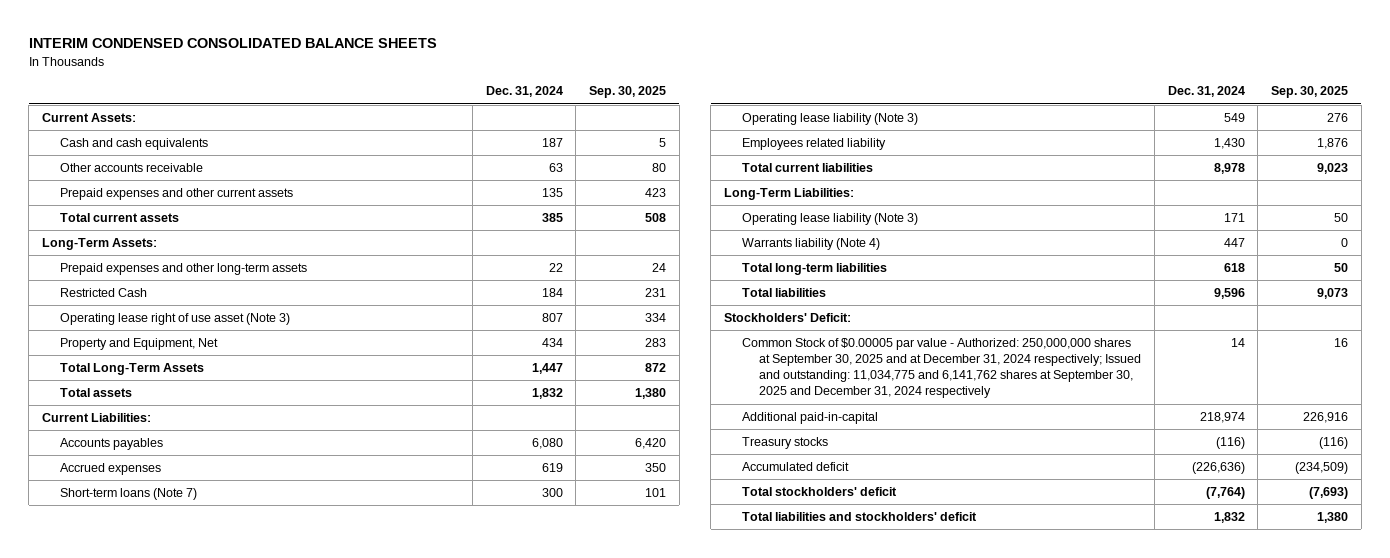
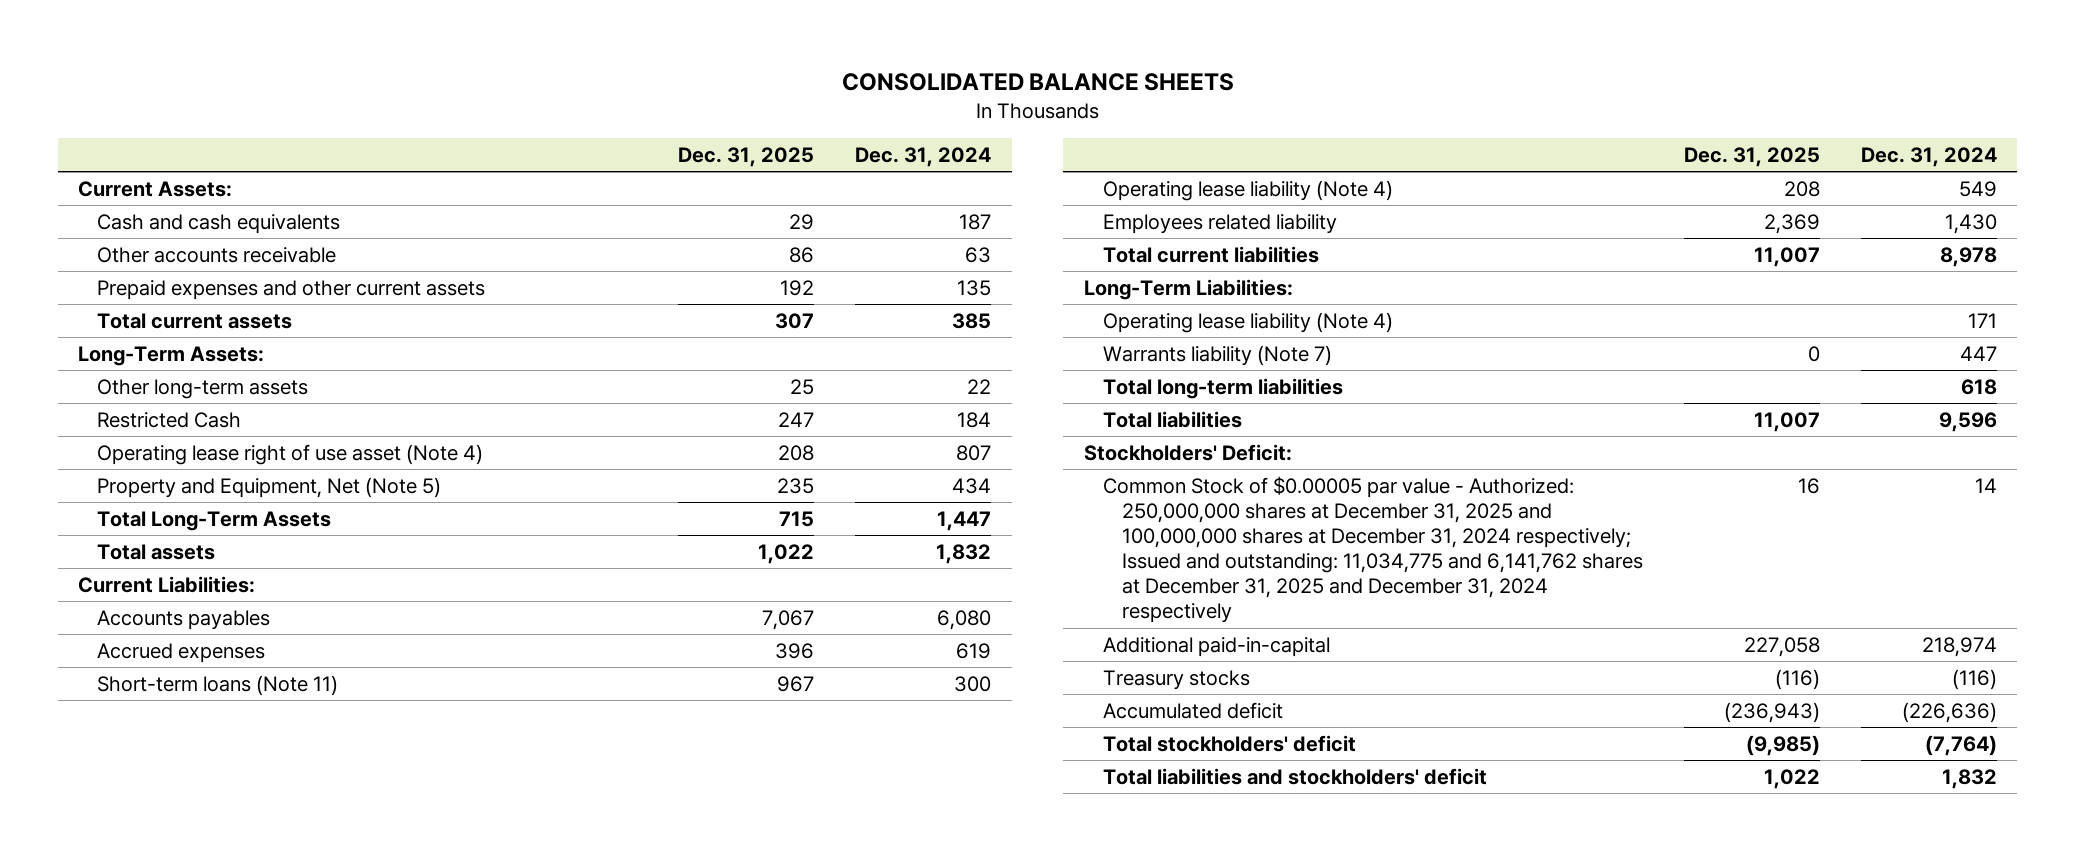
[28,38,437,49] INTERIM CONDENSED CONSOLIDATED BALANCE SHEETS -> [841,72,1234,91] CONSOLIDATED BALANCE SHEETS
[588,86,666,99] Sep. 30, 2025 -> none
none -> [678,147,815,168] Dec. 31, 2025
[59,263,307,276] Prepaid expenses and other long-term assets -> [97,378,309,399] Other long-term assets
[59,313,290,326] Operating lease right of use asset (Note 3) -> [97,443,484,465] Operating lease right of use asset (Note 4)
[59,338,218,351] Property and Equipment, Net -> [97,476,442,498] Property and Equipment, Net (Note 5)
[59,488,197,501] Short-term loans (Note 7) -> [97,674,339,696] Short-term loans (Note 11)
[741,113,918,126] Operating lease liability (Note 3) -> [1102,179,1393,201] Operating lease liability (Note 4)
[741,213,918,226] Operating lease liability (Note 3) -> [1102,311,1393,333] Operating lease liability (Note 4)
[741,238,880,251] Warrants liability (Note 4) -> [1102,344,1332,366] Warrants liability (Note 7)
[741,338,1142,399] Common Stock of $0.00005 par value - Authorized: 250,000,000 shares at September 30, 2025 and at December 31, 2024 respectively; Issued and outstanding: 11,034,775 and 6,141,762 shares at September 30, 2025 and December 31, 2024 respectively -> [1102,475,1643,624] Common Stock of $0.00005 par value - Authorized: 250,000,000 shares at December 31, 2025 and 100,000,000 shares at December 31, 2024 respectively; Issued and outstanding: 11,034,775 and 6,141,762 shares at December 31, 2025 and December 31, 2024 respectively

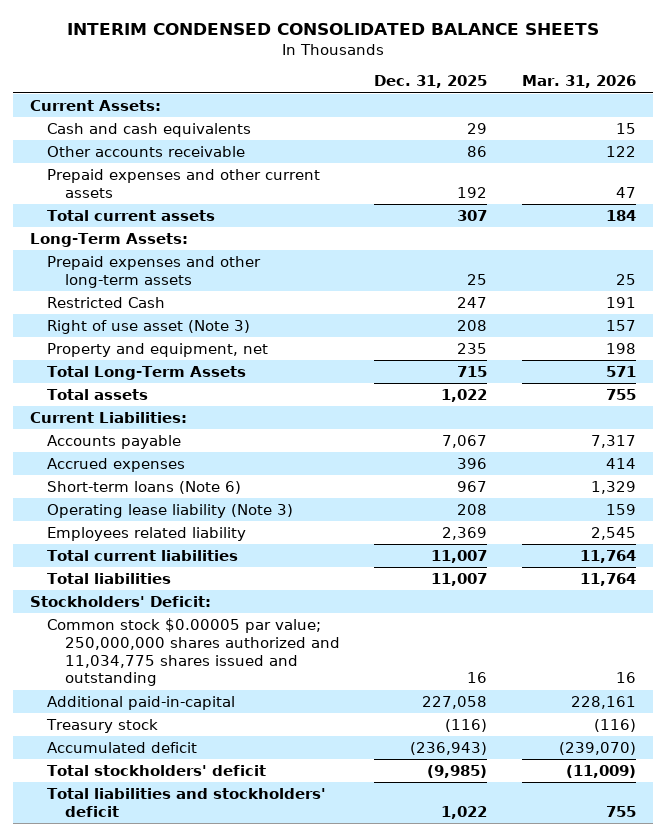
[841,72,1234,91] CONSOLIDATED BALANCE SHEETS -> [67,23,600,36] INTERIM CONDENSED CONSOLIDATED BALANCE SHEETS
[855,147,992,168] Dec. 31, 2024 -> none
none -> [521,75,636,89] Mar. 31, 2026
[97,378,309,399] Other long-term assets -> [47,255,262,288] Prepaid expenses and other long-term assets
[97,443,484,465] Operating lease right of use asset (Note 4) -> [47,319,251,334] Right of use asset (Note 3)
[97,476,442,498] Property and Equipment, Net (Note 5) -> [47,342,269,357] Property and equipment, net
[97,609,271,630] Accounts payables -> [47,434,182,449] Accounts payable
[97,674,339,696] Short-term loans (Note 11) -> [47,480,242,494] Short-term loans (Note 6)
[1102,179,1393,201] Operating lease liability (Note 4) -> [47,503,294,518] Operating lease liability (Note 3)
[1083,278,1293,300] Long-Term Liabilities: -> none
[1102,311,1393,333] Operating lease liability (Note 4) -> none
[1102,344,1332,366] Warrants liability (Note 7) -> none
[1102,377,1343,399] Total long-term liabilities -> none
[1102,475,1643,624] Common Stock of $0.00005 par value - Authorized: 250,000,000 shares at December 31, 2025 and 100,000,000 shares at December 31, 2024 respectively; Issued and outstanding: 11,034,775 and 6,141,762 shares at December 31, 2025 and December 31, 2024 respectively -> [47,617,340,687] Common stock $0.00005 par value; 250,000,000 shares authorized and 11,034,775 shares issued and outstanding
[1102,669,1250,690] Treasury stocks -> [46,718,159,733] Treasury stock

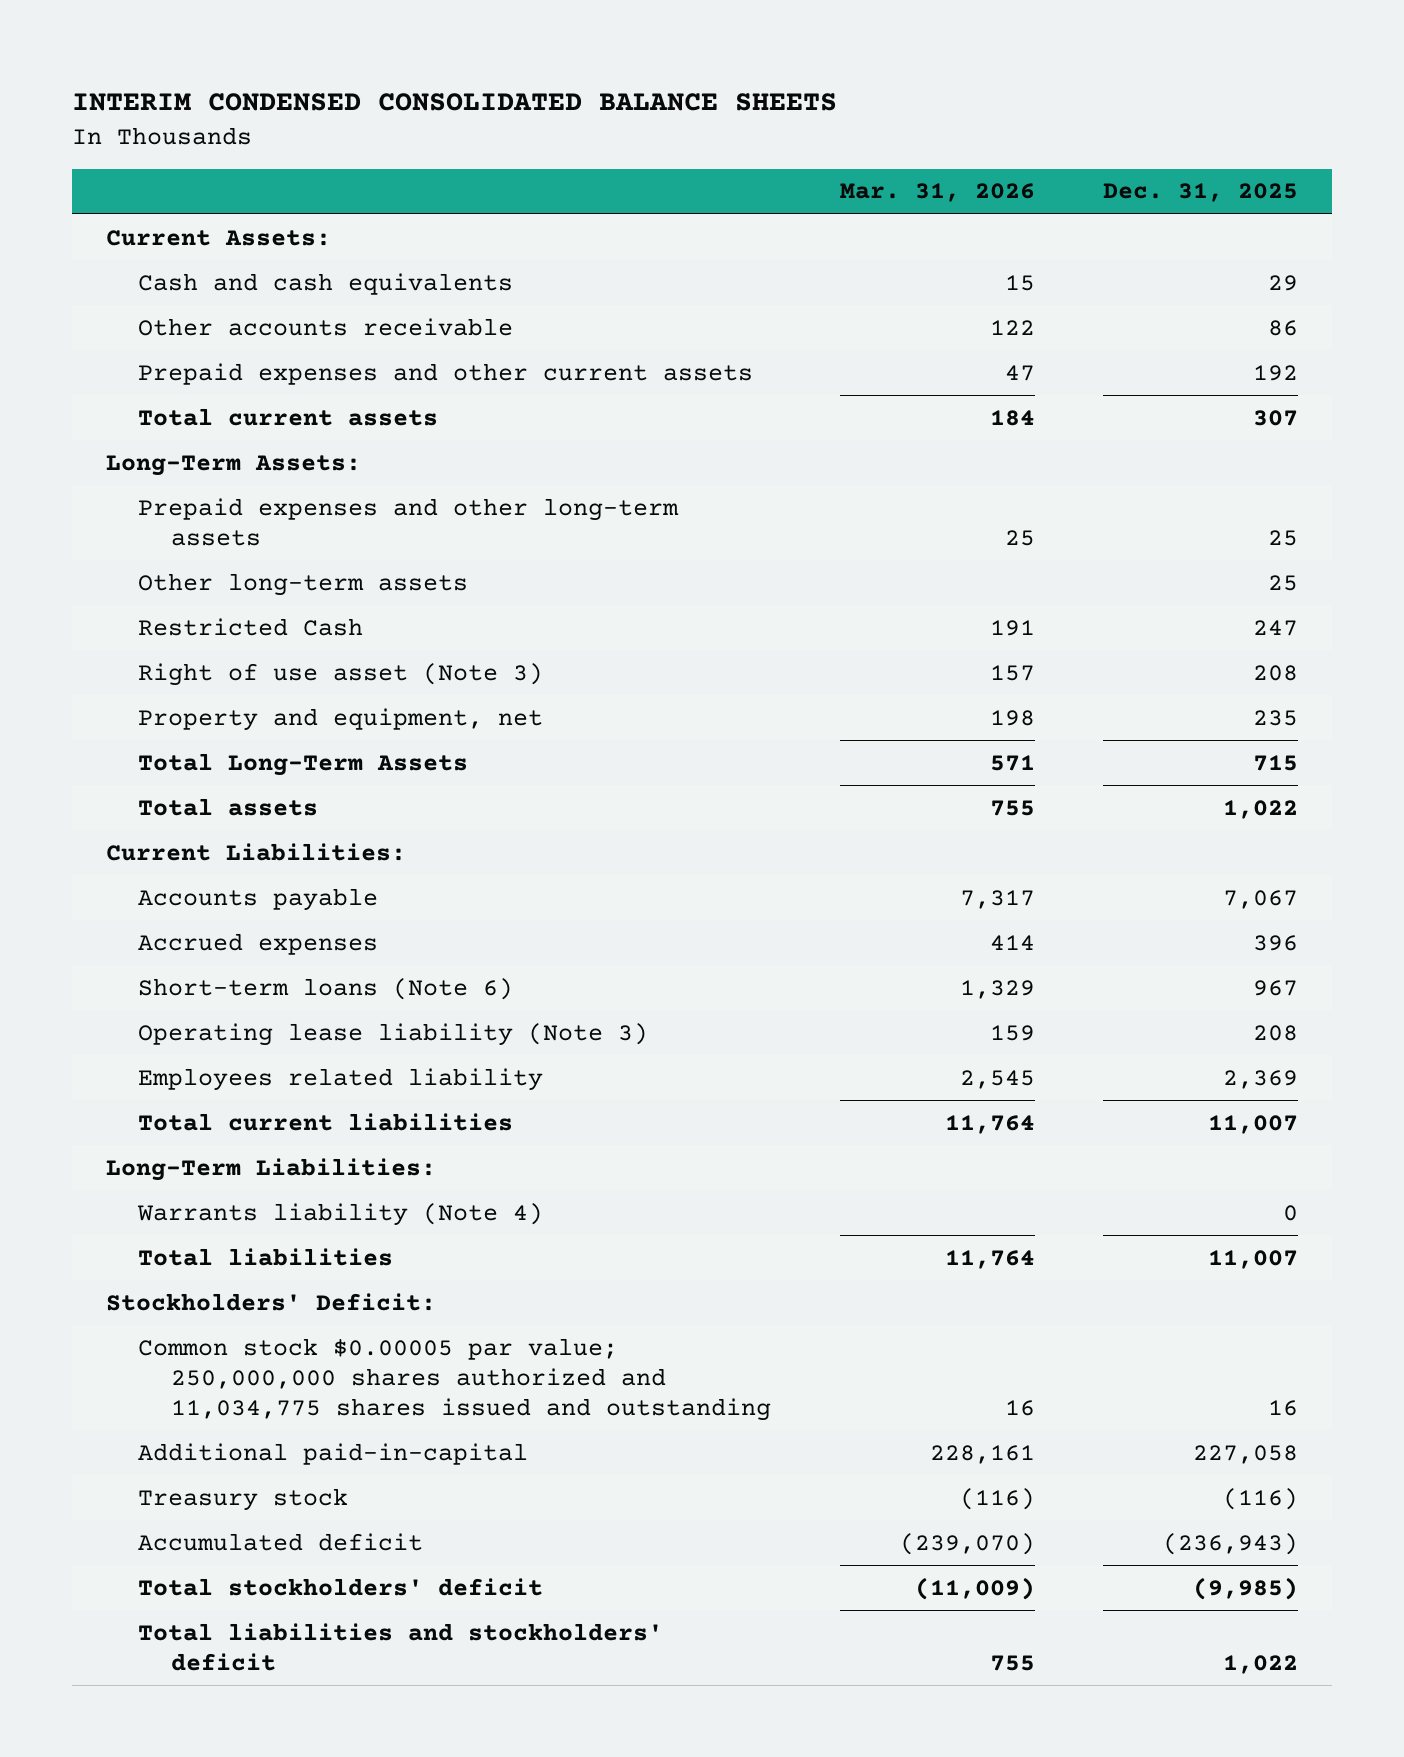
none -> [138,572,469,596] Other long-term assets
none -> [105,1157,436,1181] Long-Term Liabilities:
none -> [137,1202,544,1226] Warrants liability (Note 4)

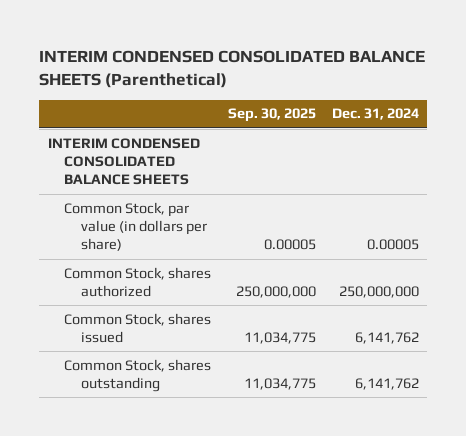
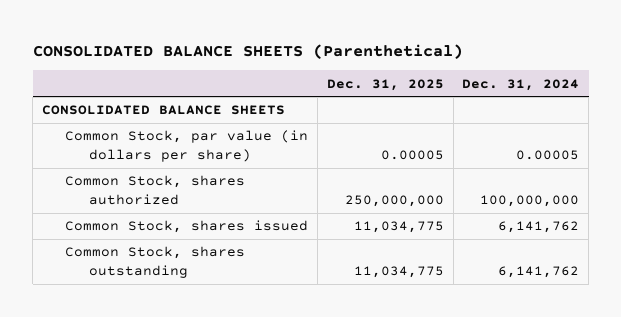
[39,50,426,88] INTERIM CONDENSED CONSOLIDATED BALANCE SHEETS (Parenthetical) -> [32,43,463,59] CONSOLIDATED BALANCE SHEETS (Parenthetical)
[227,108,316,123] Sep. 30, 2025 -> none
none -> [326,78,444,91] Dec. 31, 2025
[47,137,200,186] INTERIM CONDENSED CONSOLIDATED BALANCE SHEETS -> [41,105,285,116] CONSOLIDATED BALANCE SHEETS
[338,286,419,299] 250,000,000 -> [480,195,580,208] 100,000,000

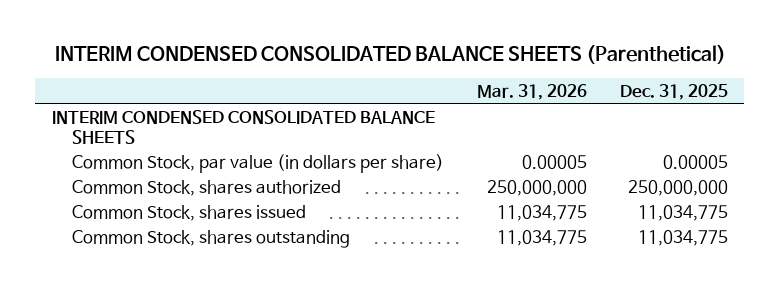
[32,43,463,59] CONSOLIDATED BALANCE SHEETS (Parenthetical) -> [54,45,726,65] INTERIM CONDENSED CONSOLIDATED BALANCE SHEETS (Parenthetical)
[462,78,580,91] Dec. 31, 2024 -> none
none -> [476,83,587,100] Mar. 31, 2026
[41,105,285,116] CONSOLIDATED BALANCE SHEETS -> [51,109,435,144] INTERIM CONDENSED CONSOLIDATED BALANCE SHEETS

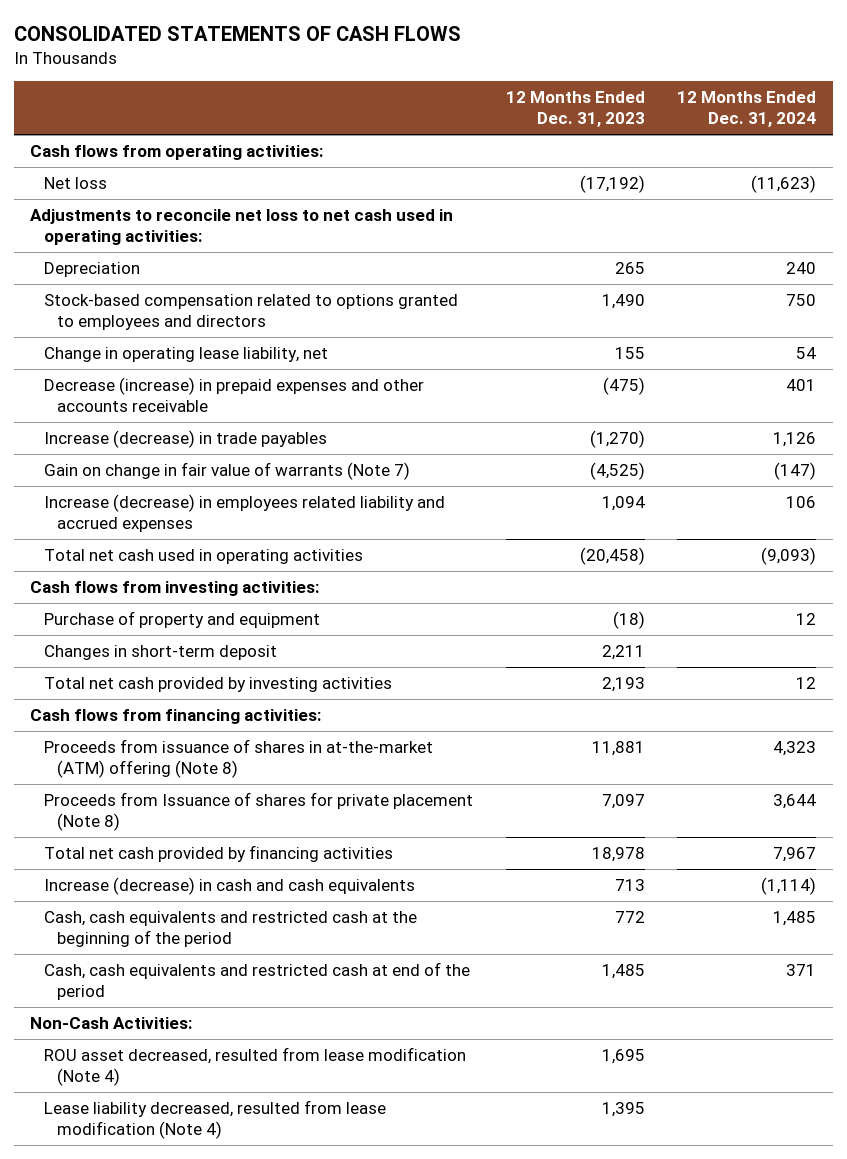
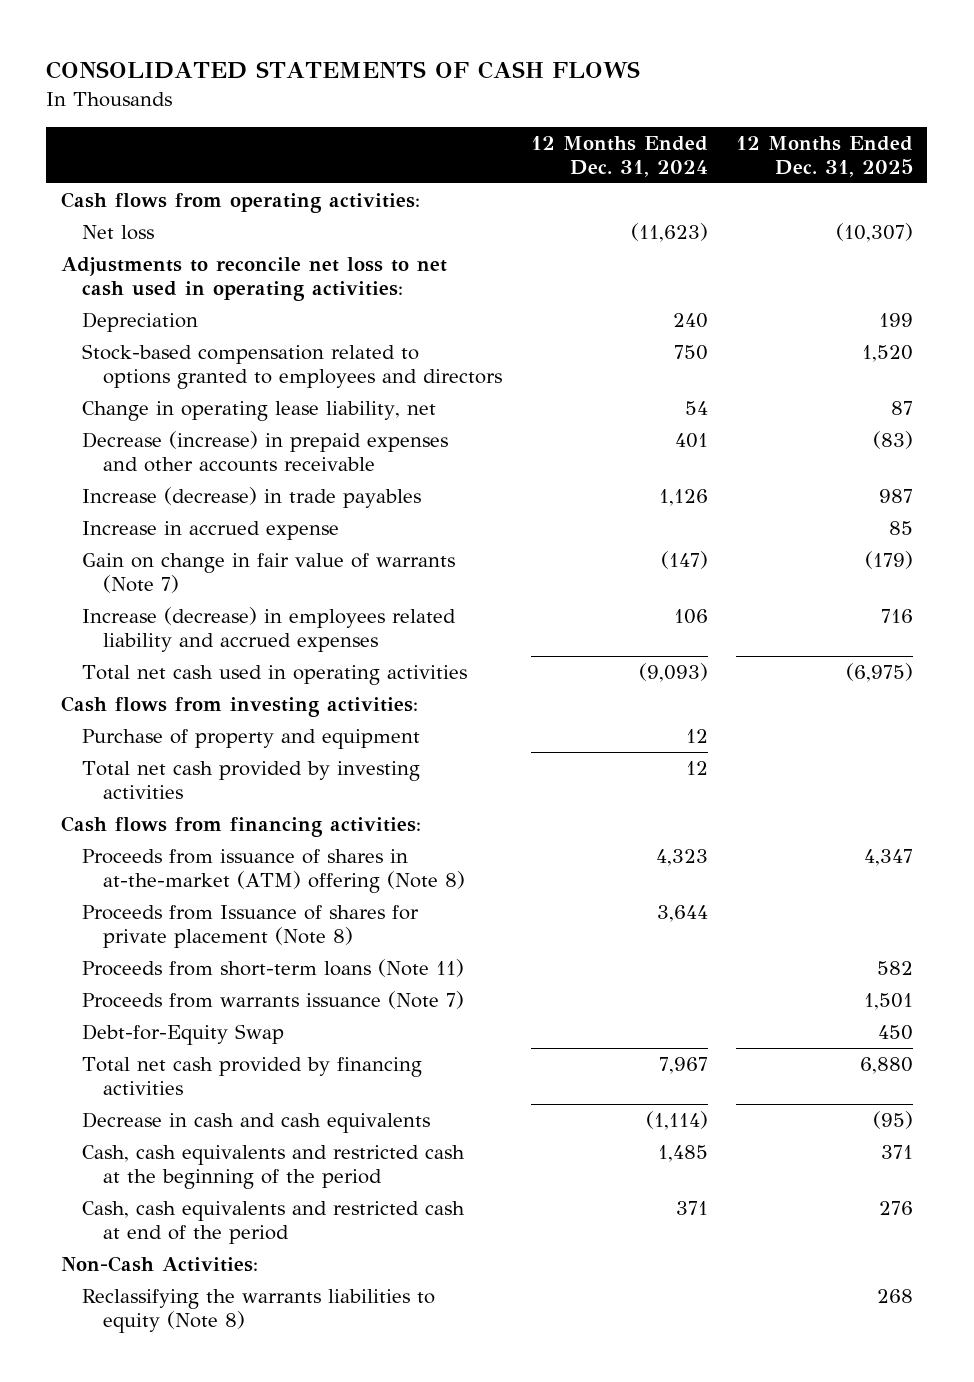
[505,91,645,128] 12 Months Ended Dec. 31, 2023 -> none
none -> [736,135,914,177] 12 Months Ended Dec. 31, 2025
none -> [81,520,339,540] Increase in accrued expense
[43,645,277,661] Changes in short-term deposit -> none
none -> [81,958,464,977] Proceeds from short-term loans (Note 11)
none -> [81,990,464,1009] Proceeds from warrants issuance (Note 7)
none -> [81,1023,284,1045] Debt-for-Equity Swap
[43,877,415,896] Increase (decrease) in cash and cash equivalents -> [81,1111,430,1133] Decrease in cash and cash equivalents
[43,1047,466,1087] ROU asset decreased, resulted from lease modification (Note 4) -> none
[43,1100,386,1140] Lease liability decreased, resulted from lease modification (Note 4) -> none
none -> [81,1288,435,1333] Reclassifying the warrants liabilities to equity (Note 8)

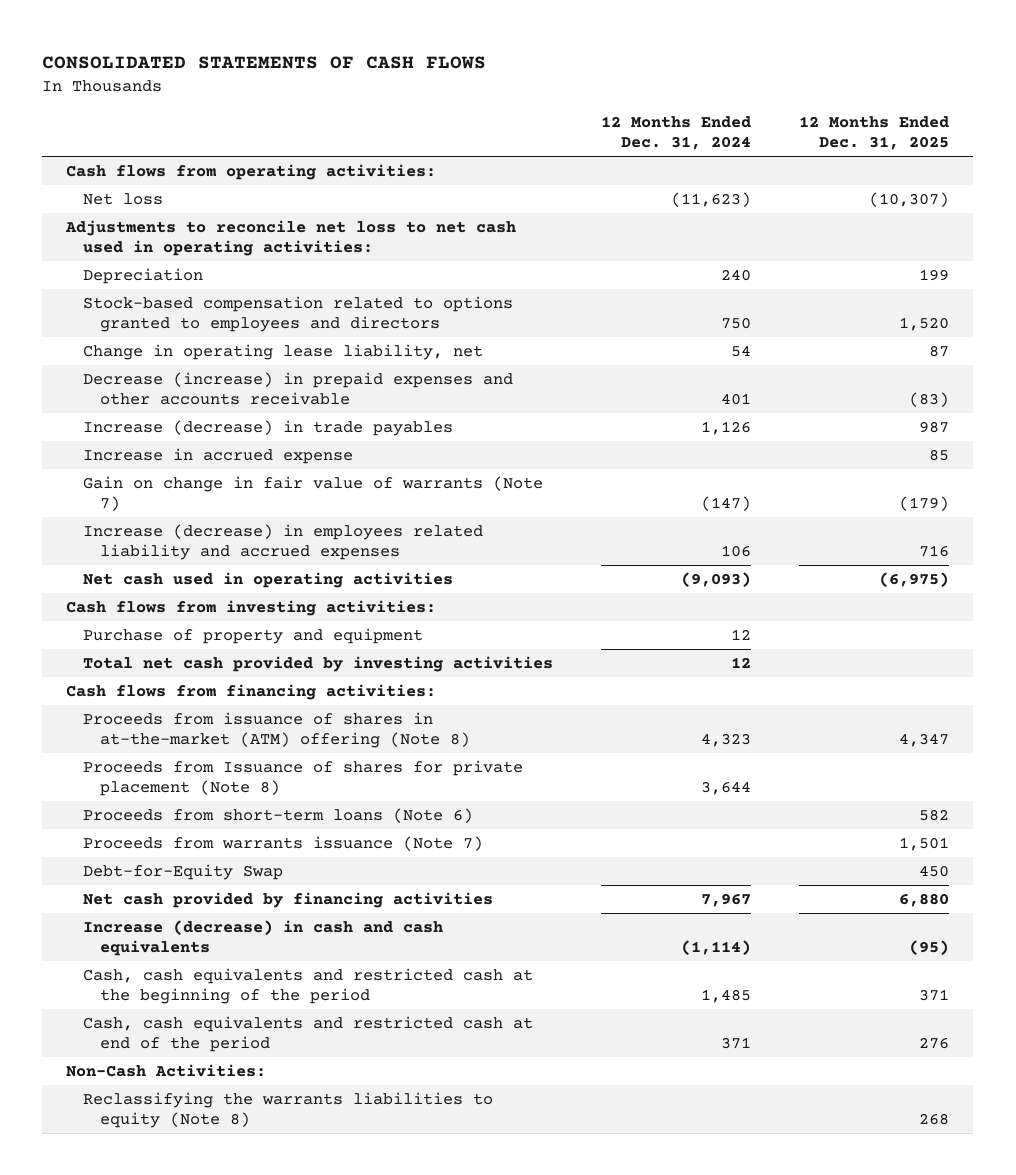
[81,664,467,685] Total net cash used in operating activities -> [83,571,454,588] Net cash used in operating activities
[81,958,464,977] Proceeds from short-term loans (Note 11) -> [83,807,474,823] Proceeds from short-term loans (Note 6)
[81,1056,422,1095] Total net cash provided by financing activities -> [83,891,494,908] Net cash provided by financing activities
[81,1111,430,1133] Decrease in cash and cash equivalents -> [83,919,444,957] Increase (decrease) in cash and cash equivalents

